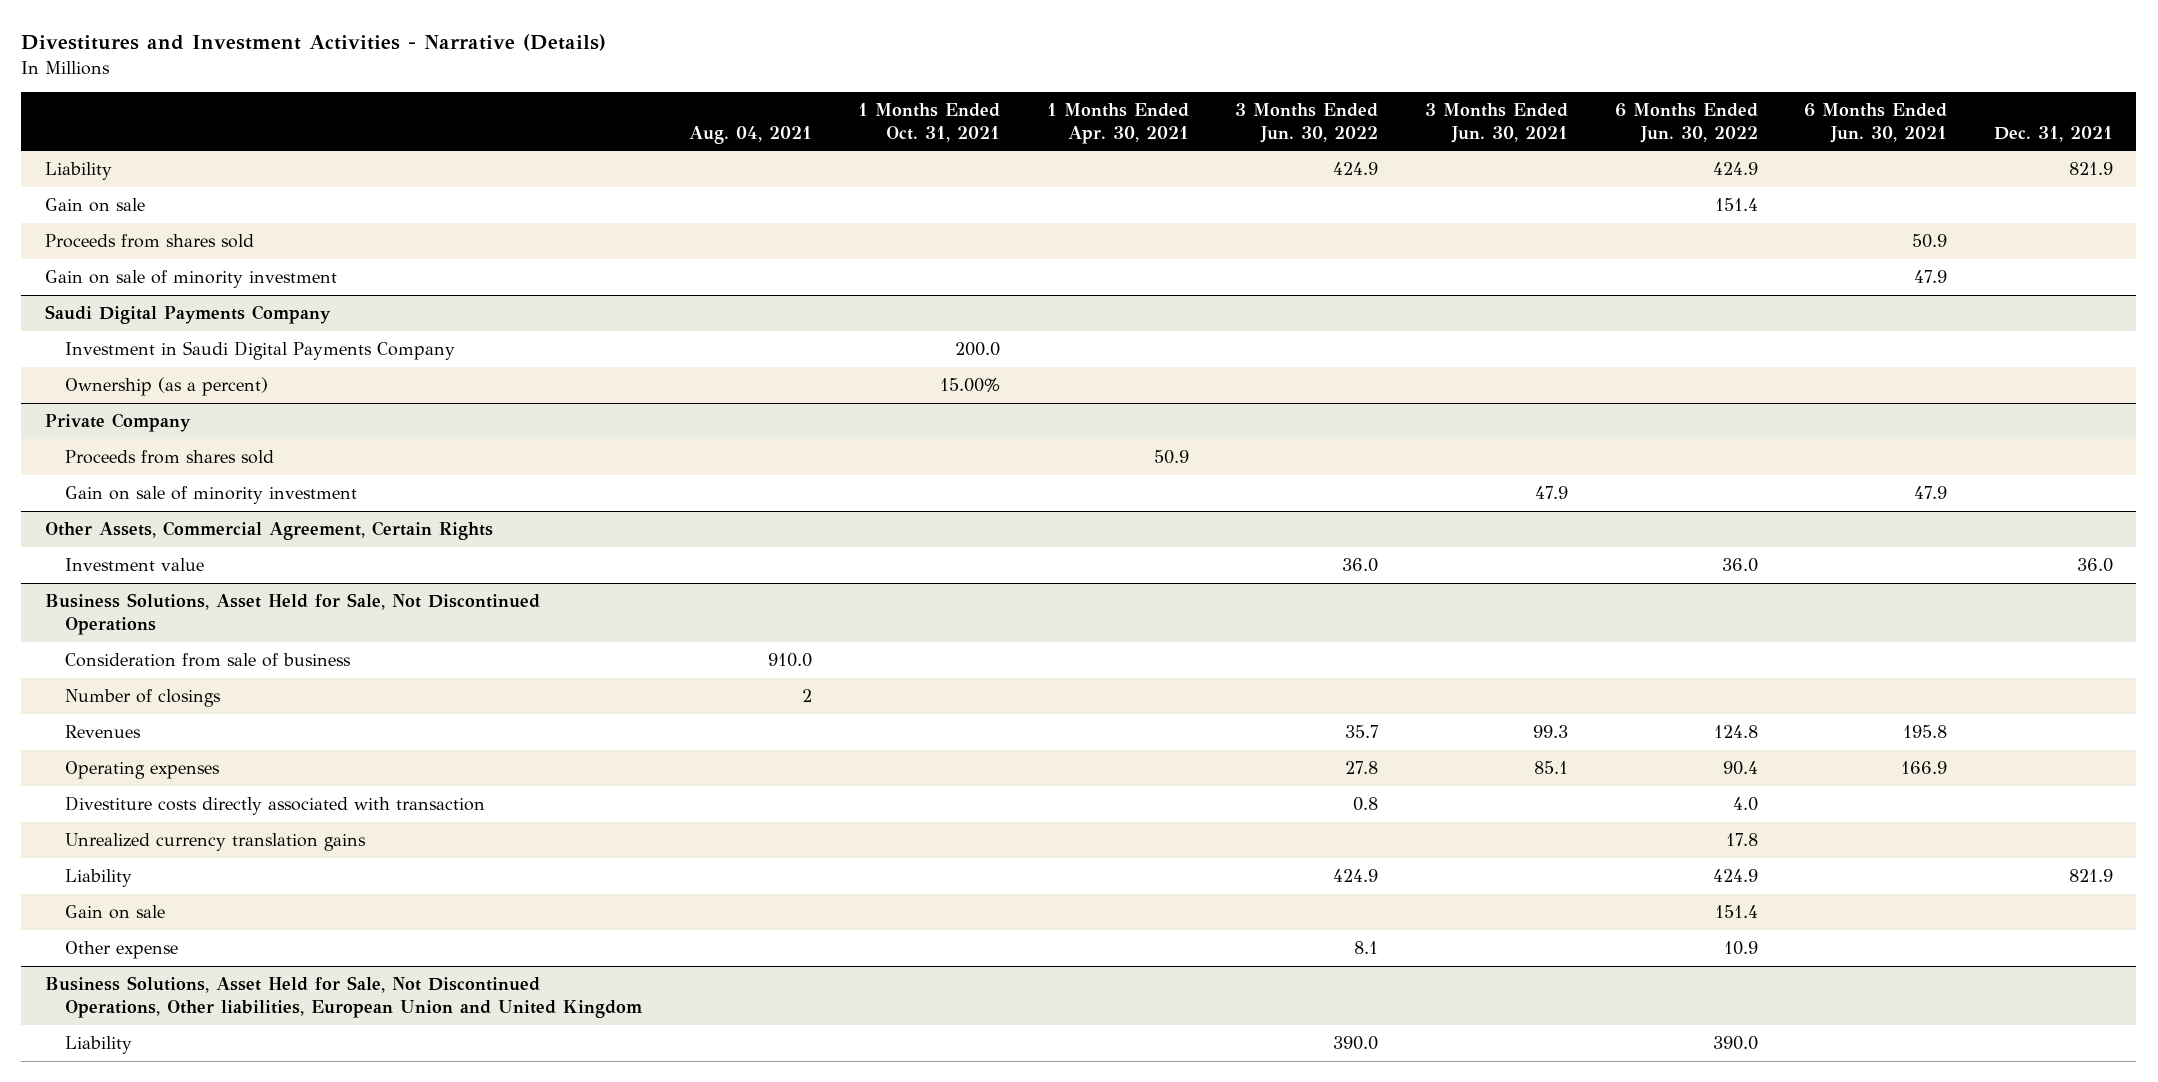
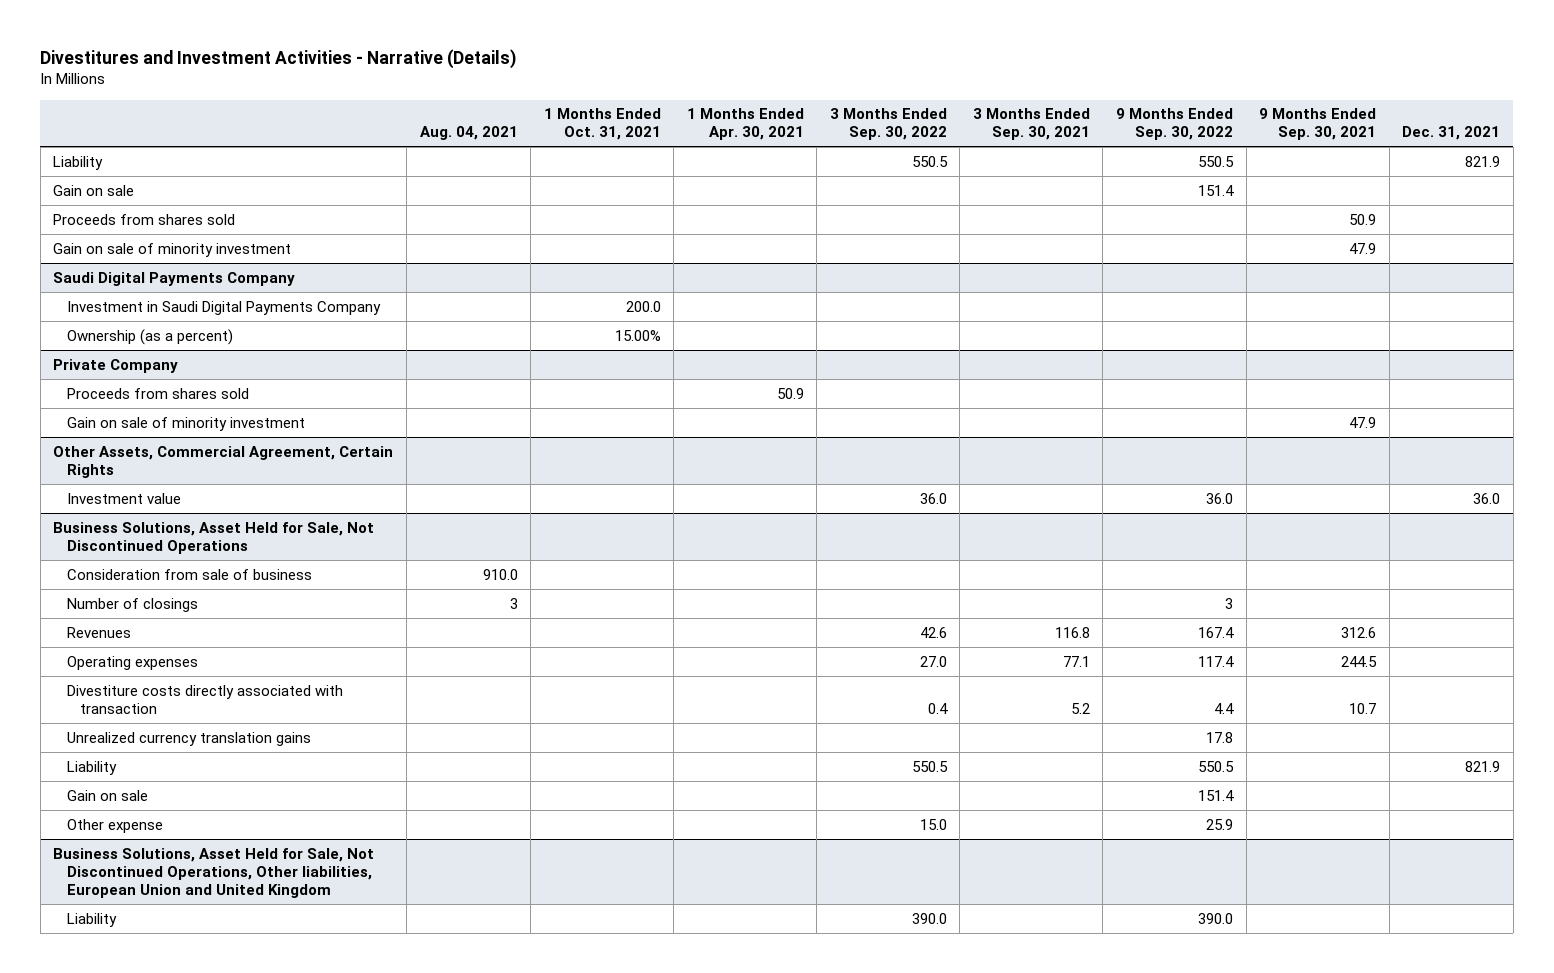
[1235,102,1379,143] 3 Months Ended Jun. 30, 2022 -> none
[1425,102,1569,143] 3 Months Ended Jun. 30, 2021 -> none
[1614,102,1758,143] 6 Months Ended Jun. 30, 2022 -> none
[1804,102,1948,143] 6 Months Ended Jun. 30, 2021 -> none
none -> [829,108,947,141] 3 Months Ended Sep. 30, 2022
none -> [972,108,1090,141] 3 Months Ended Sep. 30, 2021
none -> [1116,108,1234,141] 9 Months Ended Sep. 30, 2022
none -> [1259,108,1377,141] 9 Months Ended Sep. 30, 2021
[801,689,812,703] 2 -> [509,597,518,609] 3

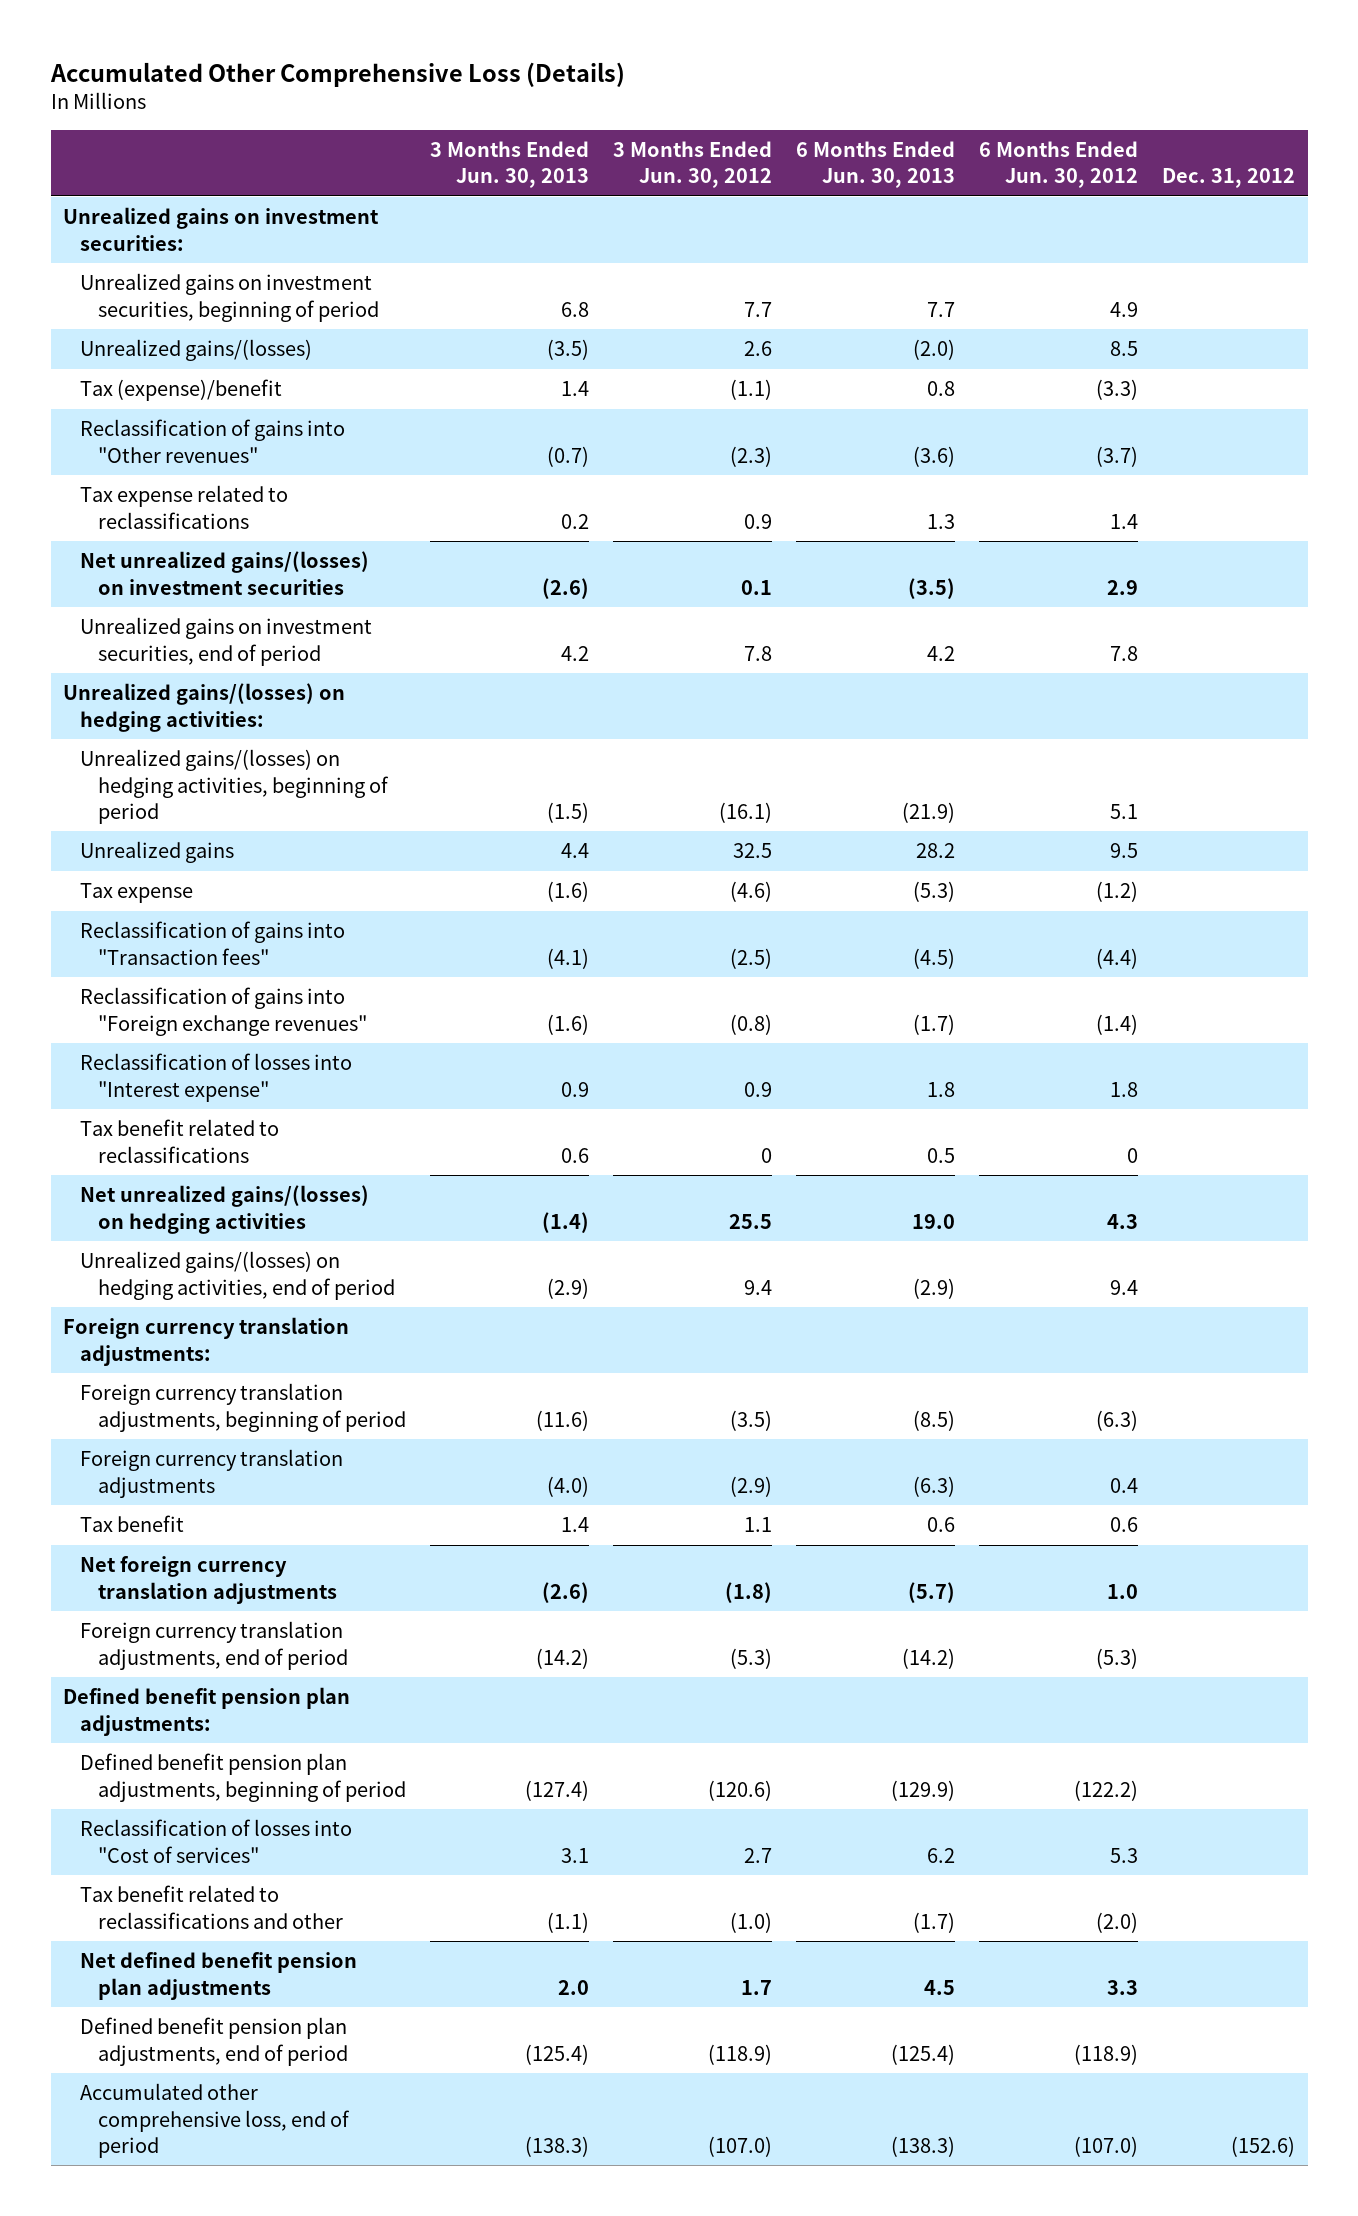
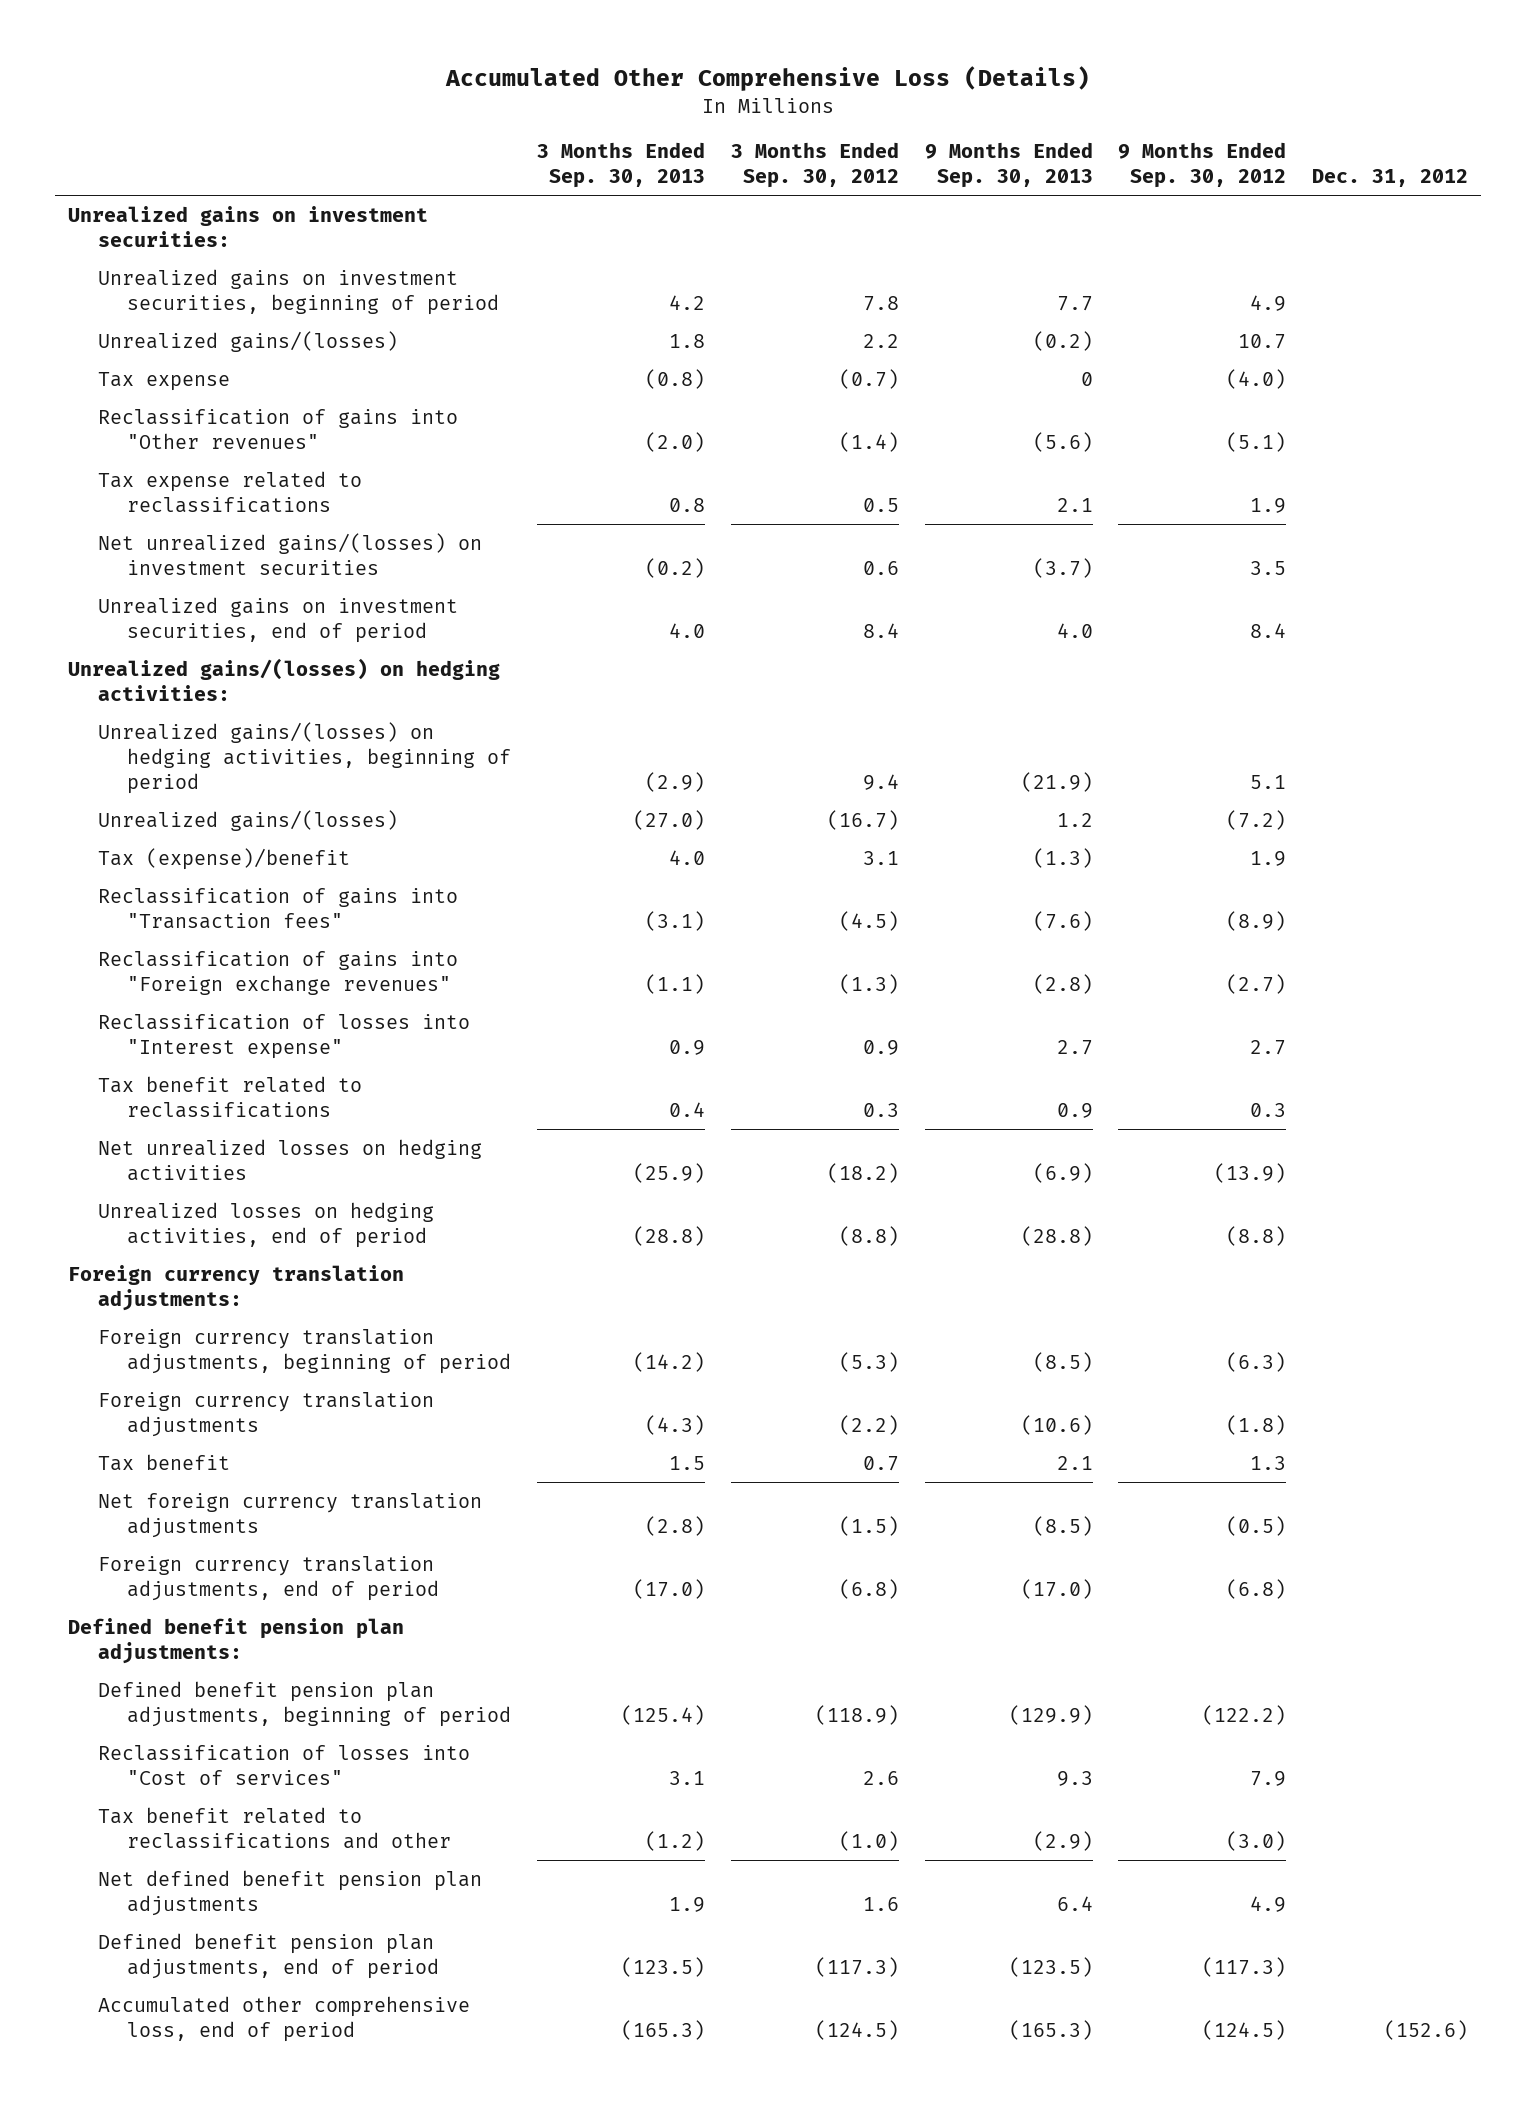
[429,140,589,189] 3 Months Ended Jun. 30, 2013 -> none
[613,140,773,189] 3 Months Ended Jun. 30, 2012 -> none
[796,140,956,189] 6 Months Ended Jun. 30, 2013 -> none
[979,140,1139,189] 6 Months Ended Jun. 30, 2012 -> none
none -> [536,142,705,189] 3 Months Ended Sep. 30, 2013
none -> [730,142,899,189] 3 Months Ended Sep. 30, 2012
none -> [924,142,1093,189] 9 Months Ended Sep. 30, 2013
none -> [1118,142,1287,189] 9 Months Ended Sep. 30, 2012
[80,883,194,904] Tax expense -> [97,371,230,391] Tax expense
[80,841,235,864] Unrealized gains -> [97,809,398,831] Unrealized gains/(losses)
[80,379,283,402] Tax (expense)/benefit -> [97,847,350,870] Tax (expense)/benefit
[80,1185,370,1234] Net unrealized gains/(losses) on hedging activities -> [97,1138,482,1181] Net unrealized losses on hedging activities
[80,1251,395,1300] Unrealized gains/(losses) on hedging activities, end of period -> [97,1201,434,1248] Unrealized losses on hedging activities, end of period

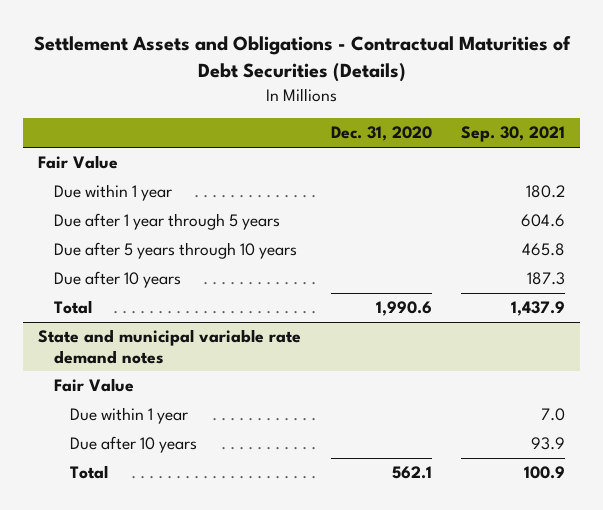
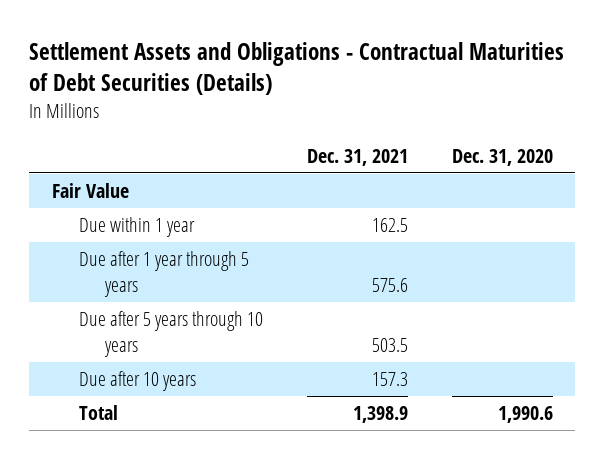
[460,126,565,143] Sep. 30, 2021 -> none
none -> [306,148,408,166] Dec. 31, 2021
[38,329,302,364] State and municipal variable rate demand notes -> none
[54,378,135,393] Fair Value -> none
[70,407,189,425] Due within 1 year -> none
[70,436,198,454] Due after 10 years -> none
[70,465,109,480] Total -> none

